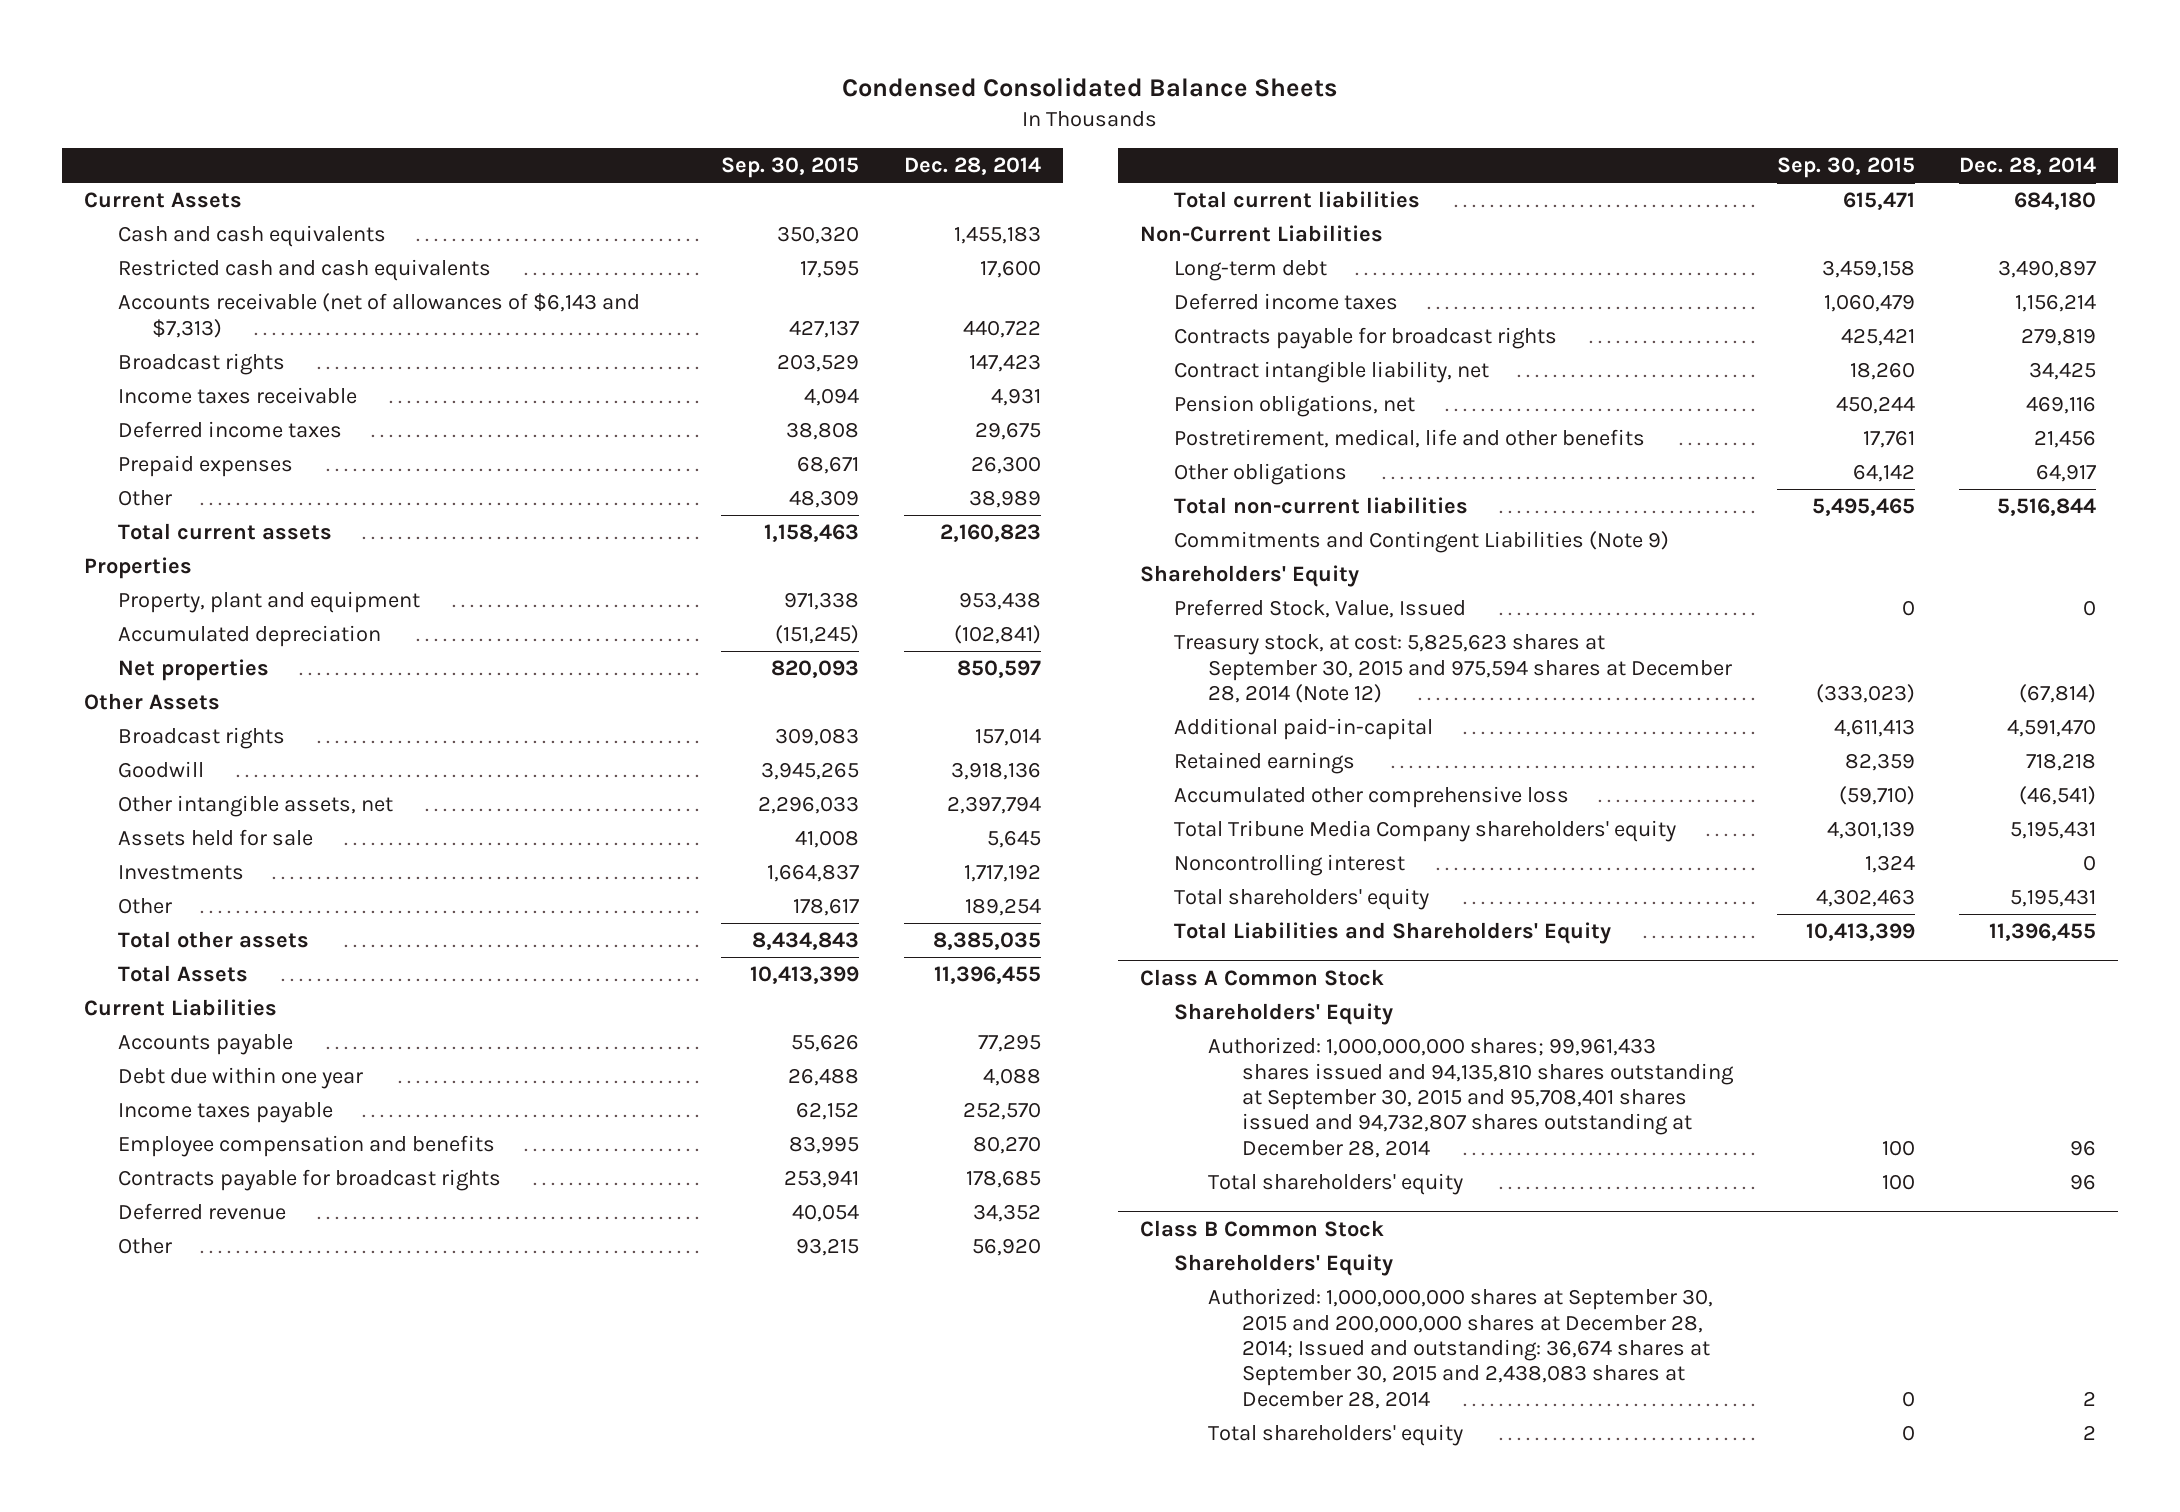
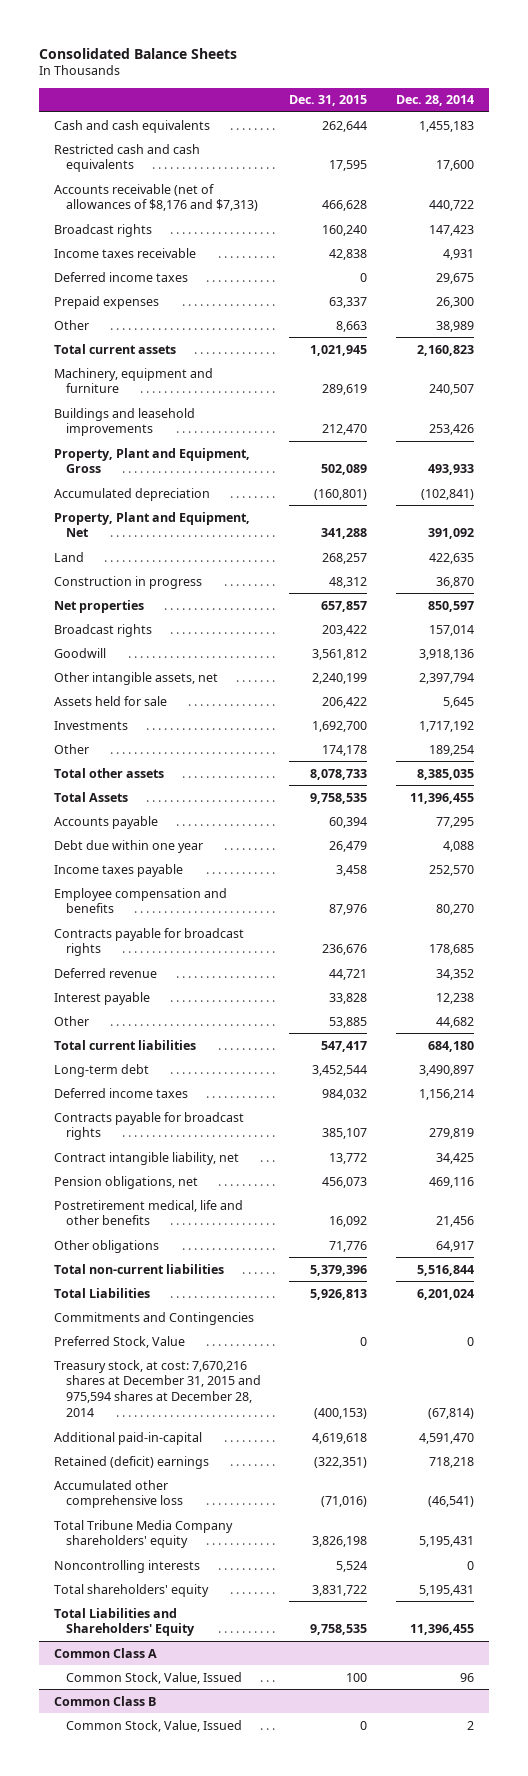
[842,77,1338,98] Condensed Consolidated Balance Sheets -> [39,47,238,59] Consolidated Balance Sheets
[721,156,860,178] Sep. 30, 2015 -> none
none -> [289,95,368,107] Dec. 31, 2015
[84,192,243,209] Current Assets -> none
[118,293,641,338] Accounts receivable (net of allowances of $6,143 and $7,313) -> [53,183,258,212] Accounts receivable (net of allowances of $8,176 and $7,313)
[84,557,193,580] Properties -> none
none -> [53,367,213,394] Machinery, equipment and furniture
none -> [53,407,195,437] Buildings and leasehold improvements
[118,591,421,614] Property, plant and equipment -> [53,447,250,474] Property, Plant and Equipment, Gross
[958,592,1041,611] 953,438 -> [428,464,475,476] 493,933
none -> [53,511,250,538] Property, Plant and Equipment, Net
none -> [53,551,84,562] Land
none -> [53,575,202,589] Construction in progress
[84,693,221,711] Other Assets -> none
[84,999,278,1017] Current Liabilities -> none
none -> [53,991,150,1005] Interest payable
[971,1238,1041,1257] 56,920 -> [436,1016,475,1028] 44,682
[1139,225,1383,243] Non-Current Liabilities -> none
[1173,429,1645,449] Postretirement, medical, life and other benefits -> [53,1199,243,1226] Postretirement medical, life and other benefits
[1139,565,1359,588] Shareholders' Equity -> none
none -> [53,1287,150,1298] Total Liabilities
[1173,531,1669,554] Commitments and Contingent Liabilities (Note 9) -> [53,1311,254,1325] Commitments and Contingencies
[1173,599,1466,619] Preferred Stock, Value, Issued -> [53,1335,185,1348] Preferred Stock, Value
[1173,634,1732,703] Treasury stock, at cost: 5,825,623 shares at September 30, 2015 and 975,594 shares at December 28, 2014 (Note 12) -> [53,1359,261,1418] Treasury stock, at cost: 7,670,216 shares at December 31, 2015 and 975,594 shares at December 28, 2014
[1173,752,1355,775] Retained earnings -> [53,1455,209,1469] Retained (deficit) earnings
[1173,854,1405,877] Noncontrolling interest -> [53,1559,200,1573] Noncontrolling interests
[1173,1003,1393,1026] Shareholders' Equity -> none
[1207,1173,1463,1196] Total shareholders' equity -> none
[1173,1254,1393,1277] Shareholders' Equity -> none
[1207,1288,1713,1409] Authorized: 1,000,000,000 shares at September 30, 2015 and 200,000,000 shares at December 28, 2014; Issued and outstanding: 36,674 shares at September 30, 2015 and 2,438,083 shares at December 28, 2014 -> none
[1207,1424,1463,1447] Total shareholders' equity -> none
[1139,968,1384,986] Class A Common Stock -> [53,1647,157,1658] Common Class A
[1207,1037,1734,1158] Authorized: 1,000,000,000 shares; 99,961,433 shares issued and 94,135,810 shares outstanding at September 30, 2015 and 95,708,401 shares issued and 94,732,807 shares outstanding at December 28, 2014 -> [65,1671,242,1684] Common Stock, Value, Issued
[1139,1219,1384,1237] Class B Common Stock -> [53,1695,156,1706] Common Class B
none -> [65,1719,242,1732] Common Stock, Value, Issued

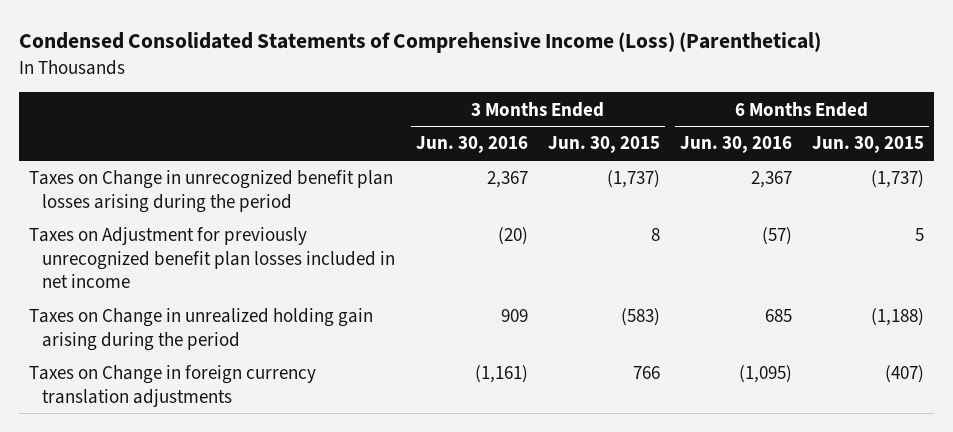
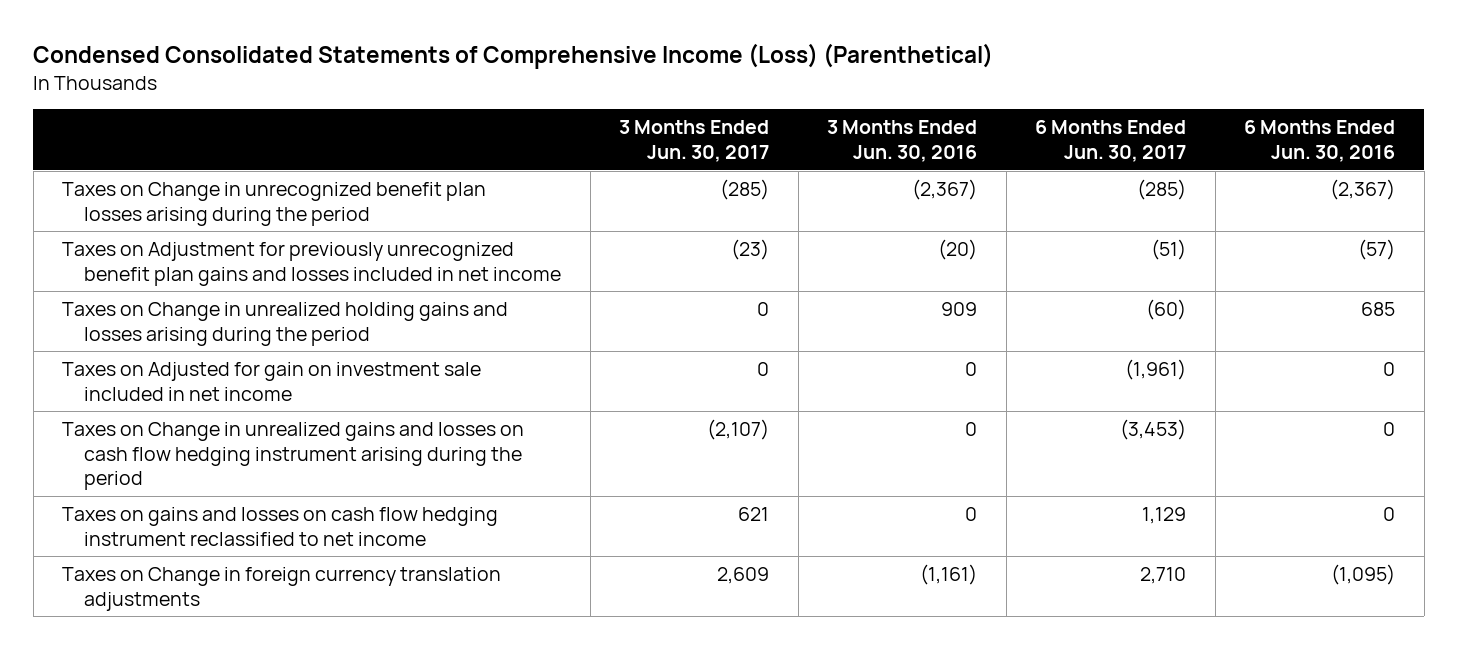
[547,136,660,154] Jun. 30, 2015 -> none
[812,136,925,154] Jun. 30, 2015 -> none
none -> [619,120,770,162] 3 Months Ended Jun. 30, 2017
none -> [1035,120,1187,162] 6 Months Ended Jun. 30, 2017
[486,171,528,189] 2,367 -> [912,178,978,200] (2,367)
[751,171,793,189] 2,367 -> [1330,178,1396,200] (2,367)
[29,227,396,288] Taxes on Adjustment for previously unrecognized benefit plan losses included in net income -> [62,241,562,286] Taxes on Adjustment for previously unrecognized benefit plan gains and losses included in net income
[29,308,374,351] Taxes on Change in unrealized holding gain arising during the period -> [62,301,509,346] Taxes on Change in unrealized holding gains and losses arising during the period
none -> [62,361,482,401] Taxes on Adjusted for gain on investment sale included in net income
none -> [62,421,525,491] Taxes on Change in unrealized gains and losses on cash flow hedging instrument arising during the period
none -> [62,506,499,546] Taxes on gains and losses on cash flow hedging instrument reclassified to net income

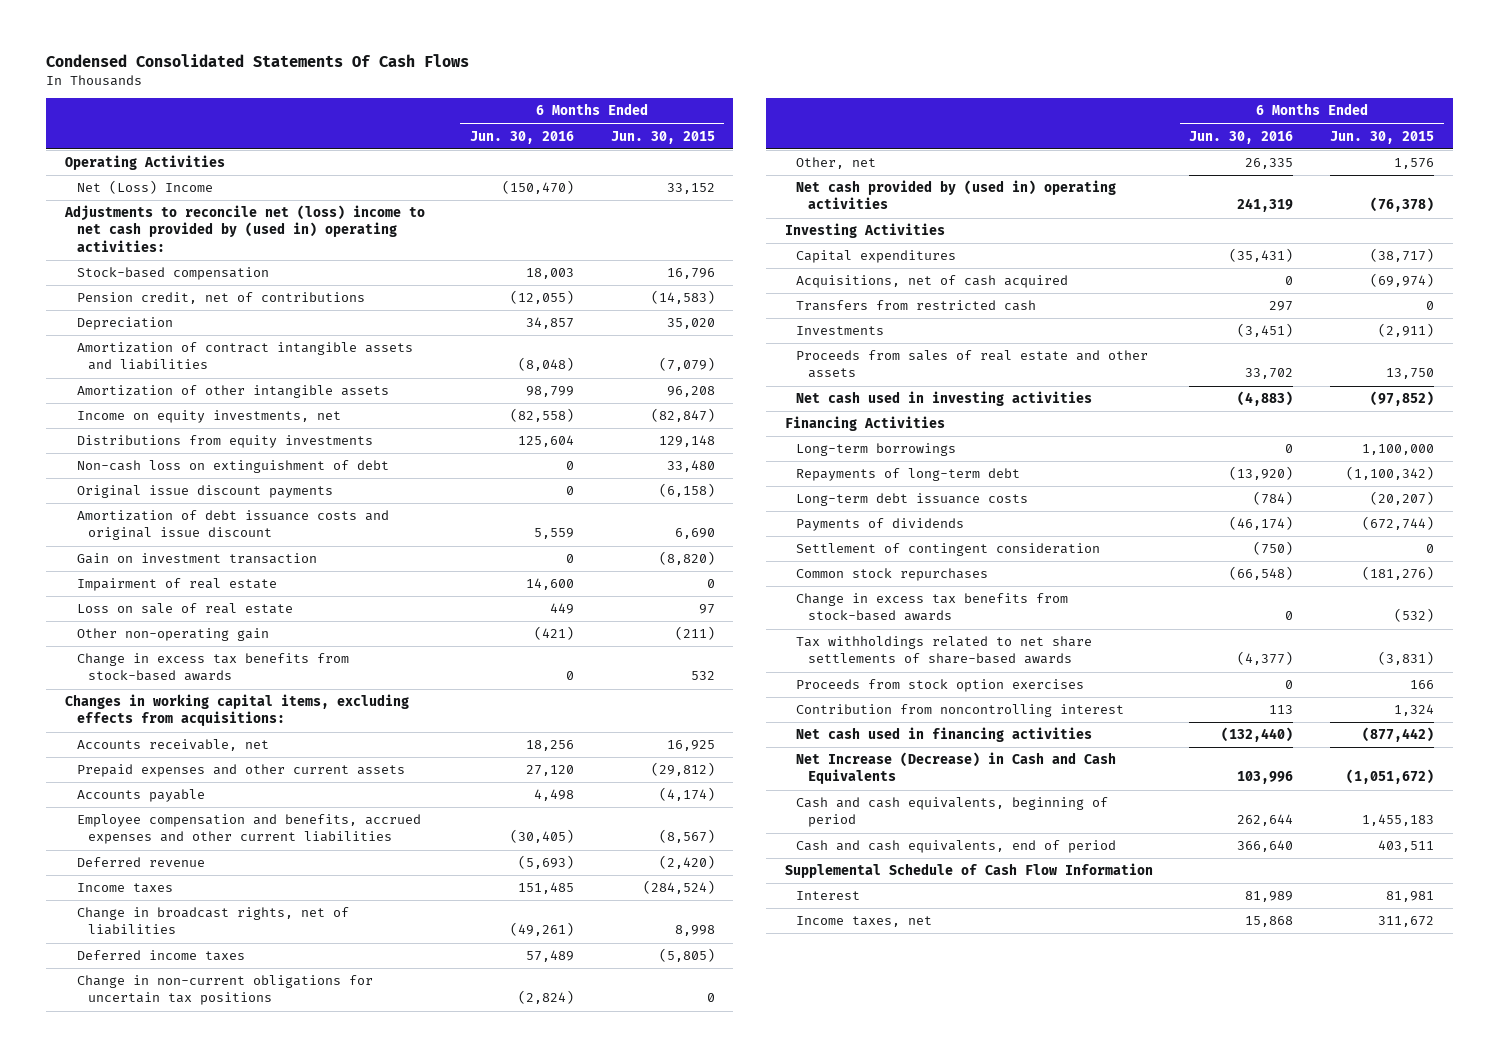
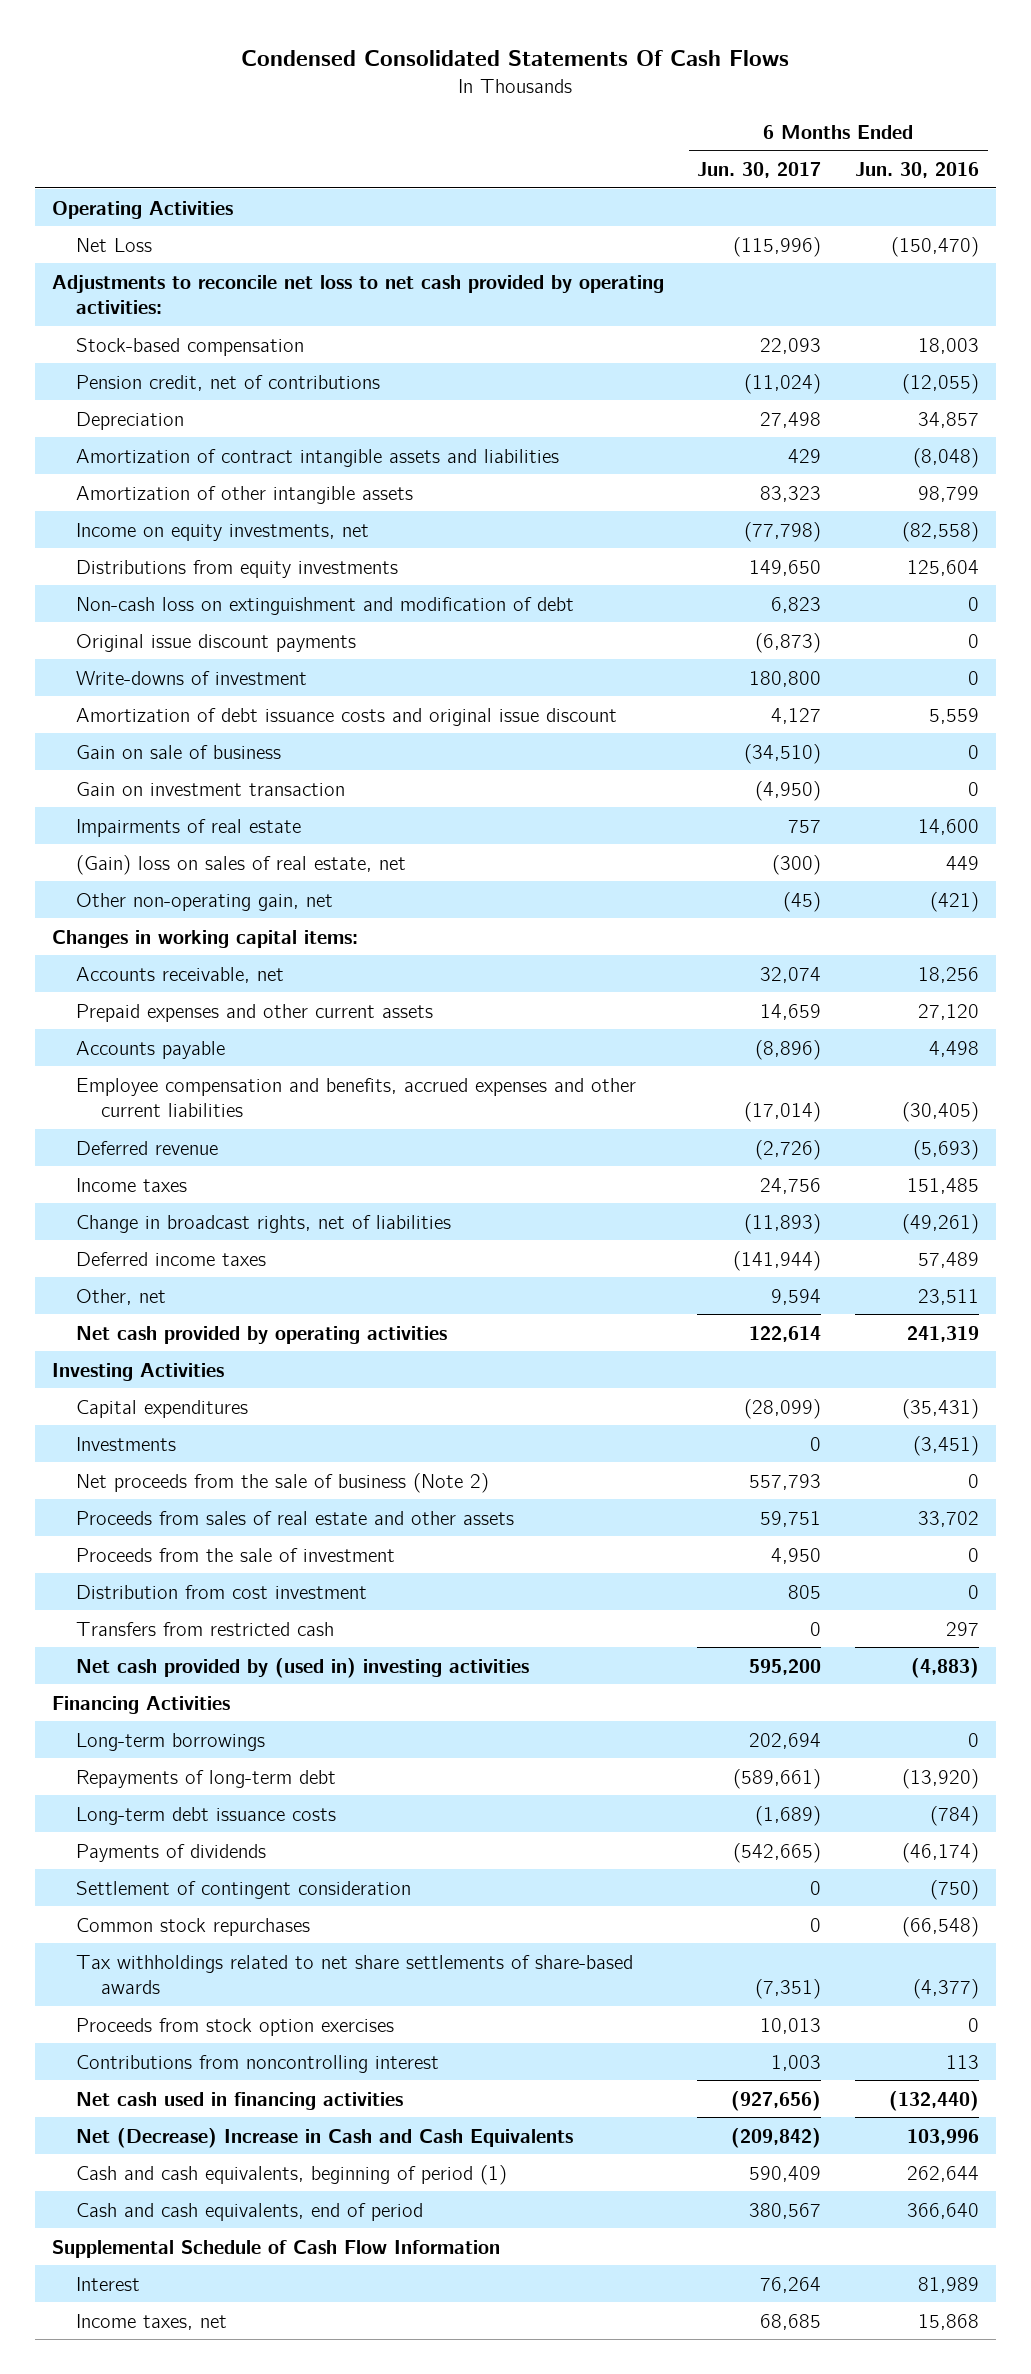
[610,130,715,144] Jun. 30, 2015 -> none
none -> [697,162,822,179] Jun. 30, 2017
[76,180,213,195] Net (Loss) Income -> [76,237,153,252] Net Loss
[63,205,425,252] Adjustments to reconcile net (loss) income to net cash provided by (used in) operating activities: -> [51,274,664,315] Adjustments to reconcile net loss to net cash provided by operating activities:
[76,460,389,474] Non-cash loss on extinguishment of debt -> [76,596,575,615] Non-cash loss on extinguishment and modification of debt
none -> [76,670,308,685] Write-downs of investment
none -> [76,744,282,759] Gain on sale of business
[76,653,349,682] Change in excess tax benefits from stock-based awards -> none
[76,578,277,592] Impairment of real estate -> [76,818,302,837] Impairments of real estate
[76,603,293,615] Loss on sale of real estate -> [76,854,407,875] (Gain) loss on sales of real estate, net
[76,628,269,642] Other non-operating gain -> [76,892,334,911] Other non-operating gain, net
[64,694,409,727] Changes in working capital items, excluding effects from acquisitions: -> [51,929,358,948] Changes in working capital items:
[76,975,373,1006] Change in non-current obligations for uncertain tax positions -> none
[1245,158,1294,170] 26,335 -> [918,1288,980,1305] 23,511
[796,180,1117,210] Net cash provided by (used in) operating activities -> [76,1325,448,1344] Net cash provided by operating activities
[796,275,1069,289] Acquisitions, net of cash acquired -> none
none -> [76,1472,490,1493] Net proceeds from the sale of business (Note 2)
none -> [76,1547,396,1562] Proceeds from the sale of investment
none -> [76,1584,368,1599] Distribution from cost investment
[796,300,1037,312] Transfers from restricted cash -> [76,1621,335,1636] Transfers from restricted cash
[796,391,1093,407] Net cash used in investing activities -> [76,1657,530,1678] Net cash provided by (used in) investing activities
[796,593,1069,622] Change in excess tax benefits from stock-based awards -> none
[796,704,1125,718] Contribution from noncontrolling interest -> [76,2054,440,2073] Contributions from noncontrolling interest
[796,752,1117,785] Net Increase (Decrease) in Cash and Cash Equivalents -> [76,2127,574,2148] Net (Decrease) Increase in Cash and Cash Equivalents
[796,797,1109,828] Cash and cash equivalents, beginning of period -> [76,2164,508,2185] Cash and cash equivalents, beginning of period (1)

